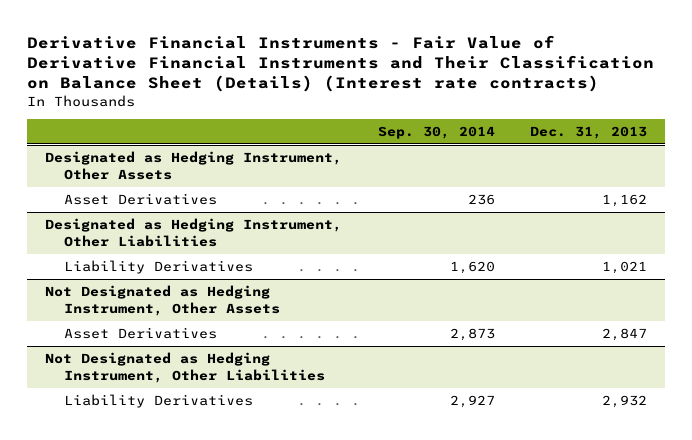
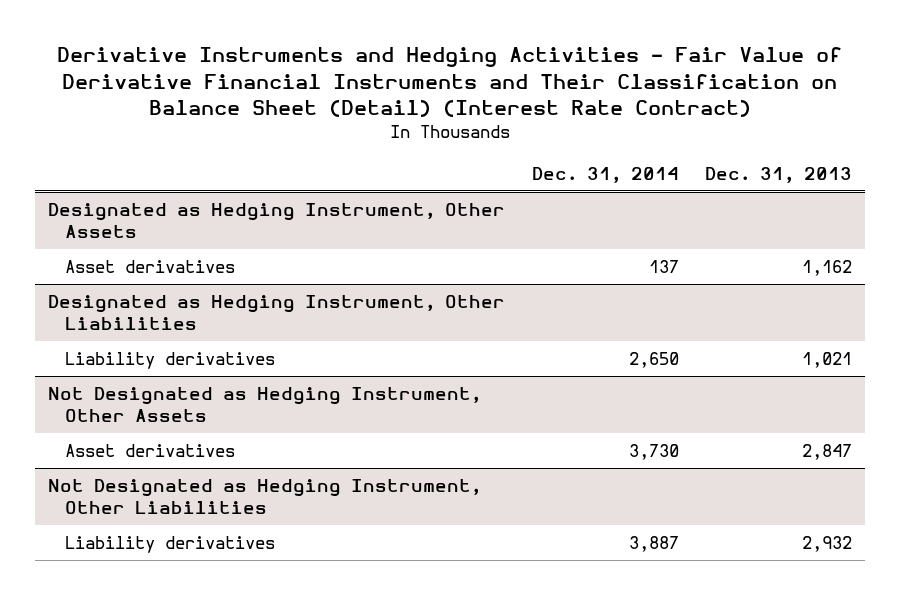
[27,34,655,92] Derivative Financial Instruments - Fair Value of Derivative Financial Instruments and Their Classification on Balance Sheet (Details) (Interest rate contracts) -> [57,46,843,118] Derivative Instruments and Hedging Activities - Fair Value of Derivative Financial Instruments and Their Classification on Balance Sheet (Detail) (Interest Rate Contract)
[377,125,495,139] Sep. 30, 2014 -> none
none -> [531,166,679,183] Dec. 31, 2014
[64,193,218,206] Asset Derivatives -> [65,260,236,274] Asset derivatives
[64,260,254,275] Liability Derivatives -> [65,352,276,370] Liability derivatives
[64,327,218,340] Asset Derivatives -> [65,444,236,458] Asset derivatives
[64,394,254,409] Liability Derivatives -> [65,536,276,554] Liability derivatives

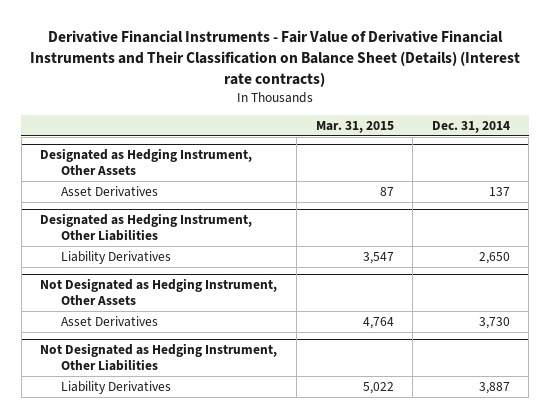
[57,46,843,118] Derivative Instruments and Hedging Activities - Fair Value of Derivative Financial Instruments and Their Classification on Balance Sheet (Detail) (Interest Rate Contract) -> [30,30,521,87] Derivative Financial Instruments - Fair Value of Derivative Financial Instruments and Their Classification on Balance Sheet (Details) (Interest rate contracts)
[705,166,853,183] Dec. 31, 2013 -> none
none -> [315,120,394,133] Mar. 31, 2015
[65,260,236,274] Asset derivatives -> [60,185,158,197] Asset Derivatives
[65,352,276,370] Liability derivatives -> [60,250,171,264] Liability Derivatives
[65,444,236,458] Asset derivatives -> [60,315,158,327] Asset Derivatives
[65,536,276,554] Liability derivatives -> [60,380,171,394] Liability Derivatives

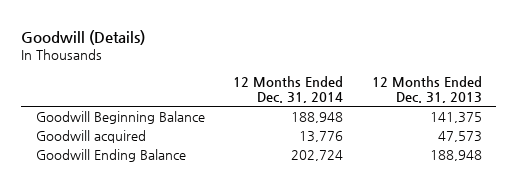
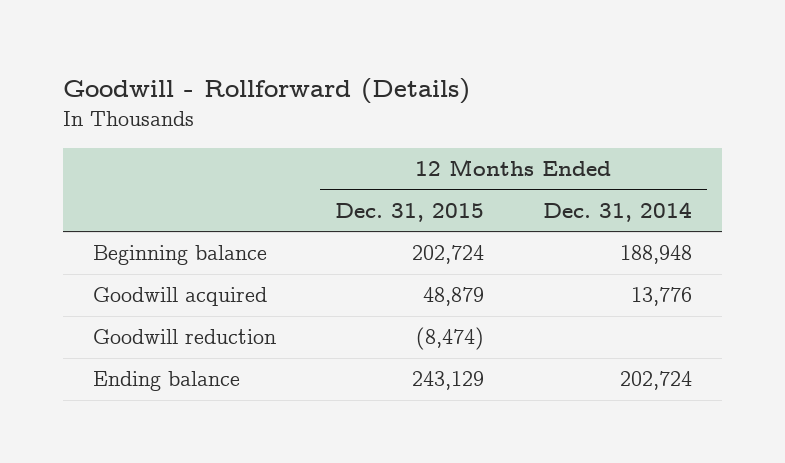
[21,29,146,45] Goodwill (Details) -> [63,77,471,104] Goodwill - Rollforward (Details)
[371,76,482,104] 12 Months Ended Dec. 31, 2013 -> none
none -> [334,202,484,222] Dec. 31, 2015
[35,111,205,125] Goodwill Beginning Balance -> [92,245,267,266] Beginning balance
none -> [92,329,276,345] Goodwill reduction
[35,149,186,163] Goodwill Ending Balance -> [92,371,240,392] Ending balance

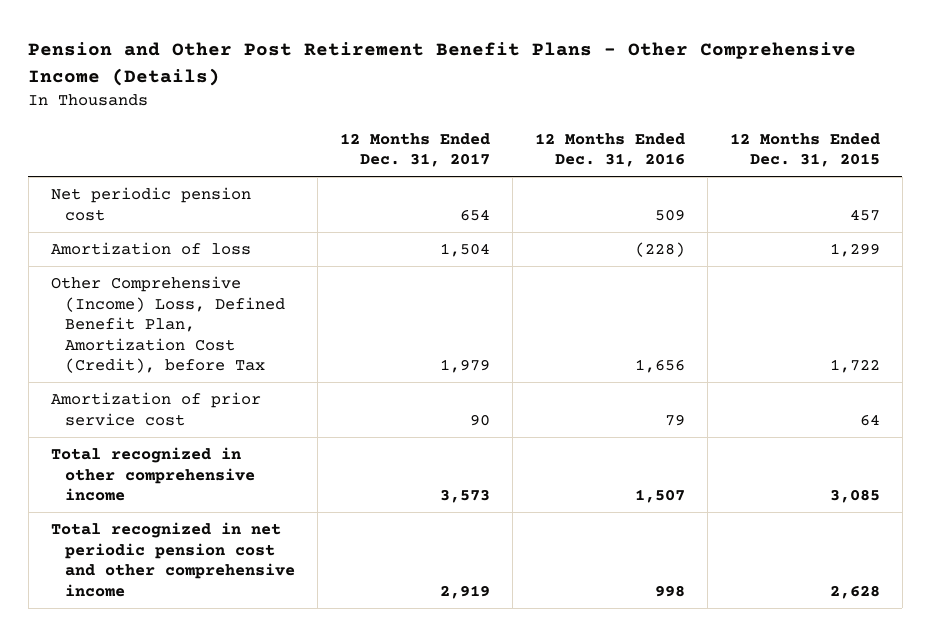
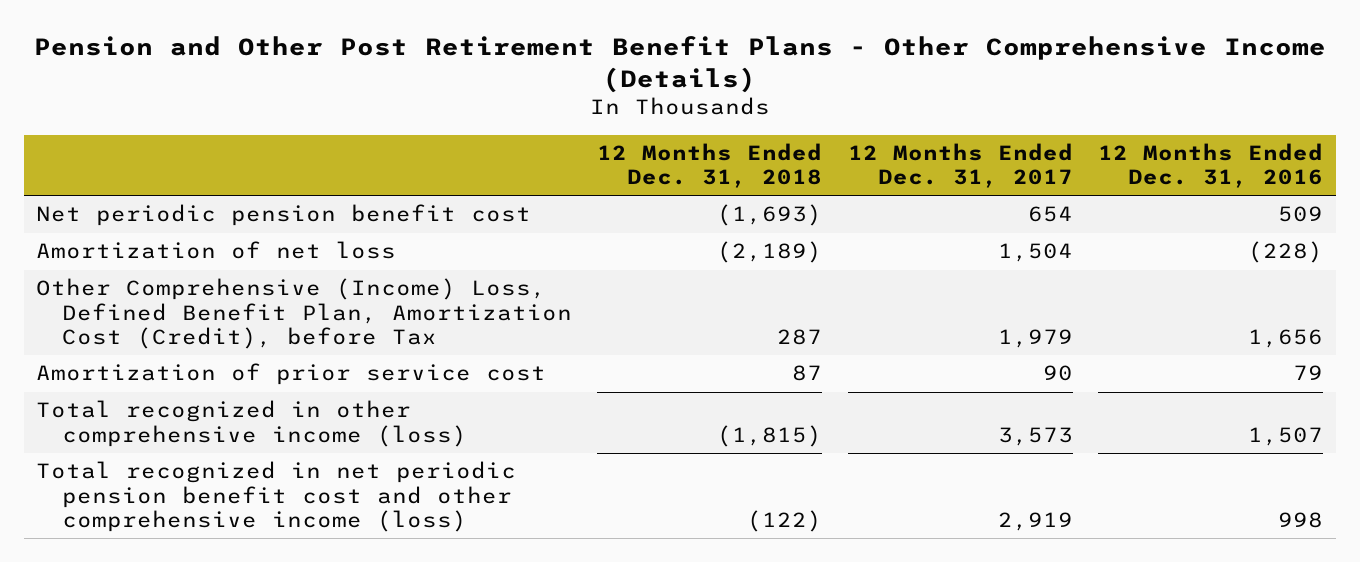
[729,132,880,168] 12 Months Ended Dec. 31, 2015 -> none
none -> [597,142,823,189] 12 Months Ended Dec. 31, 2018
[50,187,251,221] Net periodic pension cost -> [36,204,532,227] Net periodic pension benefit cost
[50,242,251,256] Amortization of loss -> [36,241,397,260] Amortization of net loss
[50,447,256,502] Total recognized in other comprehensive income -> [36,400,467,447] Total recognized in other comprehensive income (loss)
[50,522,296,597] Total recognized in net periodic pension cost and other comprehensive income -> [36,461,517,532] Total recognized in net periodic pension benefit cost and other comprehensive income (loss)

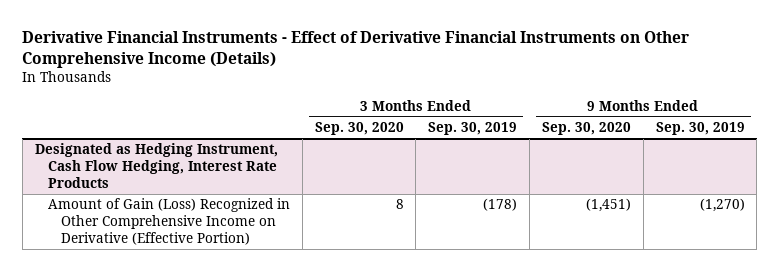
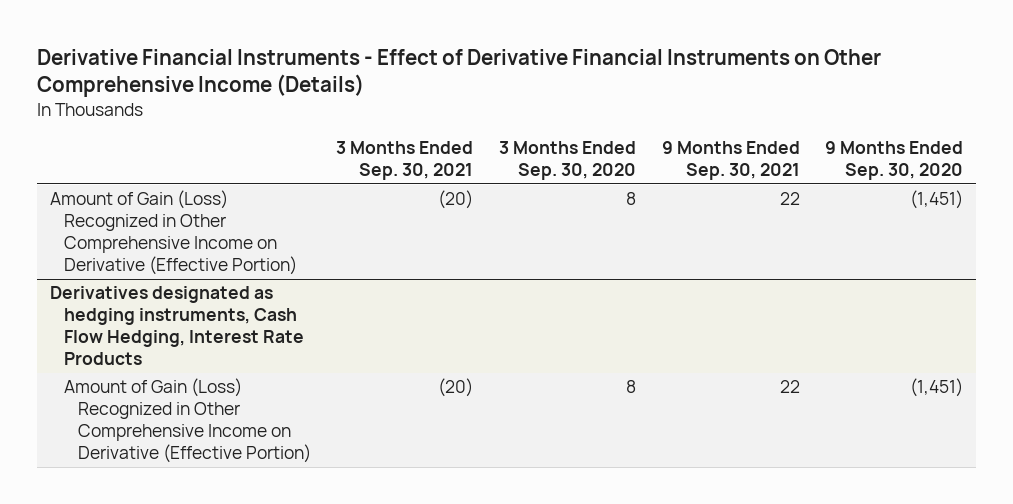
[428,122,518,136] Sep. 30, 2019 -> none
[655,122,745,136] Sep. 30, 2019 -> none
none -> [336,141,474,181] 3 Months Ended Sep. 30, 2021
none -> [661,141,800,181] 9 Months Ended Sep. 30, 2021
[34,143,278,188] Designated as Hedging Instrument, Cash Flow Hedging, Interest Rate Products -> none
none -> [49,286,304,366] Derivatives designated as hedging instruments, Cash Flow Hedging, Interest Rate Products
none -> [63,378,311,464] Amount of Gain (Loss) Recognized in Other Comprehensive Income on Derivative (Effective Portion)

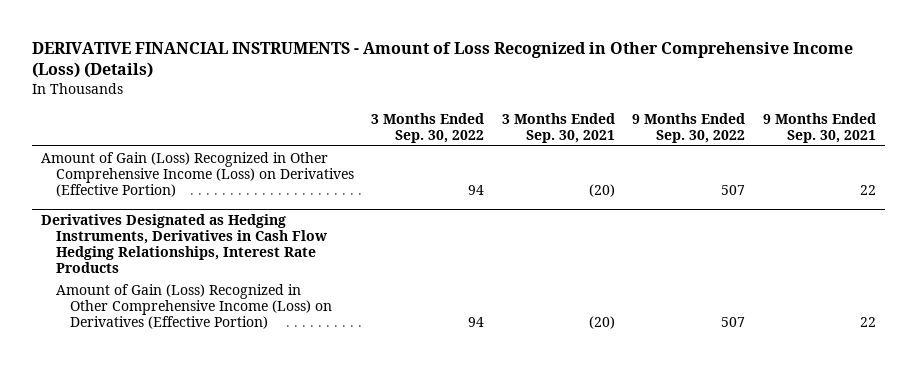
[37,48,882,98] Derivative Financial Instruments - Effect of Derivative Financial Instruments on Other Comprehensive Income (Details) -> [32,41,854,79] DERIVATIVE FINANCIAL INSTRUMENTS - Amount of Loss Recognized in Other Comprehensive Income (Loss) (Details)
[499,141,637,181] 3 Months Ended Sep. 30, 2020 -> none
[825,141,964,181] 9 Months Ended Sep. 30, 2020 -> none
none -> [371,112,485,143] 3 Months Ended Sep. 30, 2022
none -> [632,112,746,143] 9 Months Ended Sep. 30, 2022
[49,190,297,276] Amount of Gain (Loss) Recognized in Other Comprehensive Income on Derivative (Effective Portion) -> [40,151,354,197] Amount of Gain (Loss) Recognized in Other Comprehensive Income (Loss) on Derivatives (Effective Portion)
[49,286,304,366] Derivatives designated as hedging instruments, Cash Flow Hedging, Interest Rate Products -> [40,213,327,274] Derivatives Designated as Hedging Instruments, Derivatives in Cash Flow Hedging Relationships, Interest Rate Products
[63,378,311,464] Amount of Gain (Loss) Recognized in Other Comprehensive Income on Derivative (Effective Portion) -> [55,283,333,329] Amount of Gain (Loss) Recognized in Other Comprehensive Income (Loss) on Derivatives (Effective Portion)

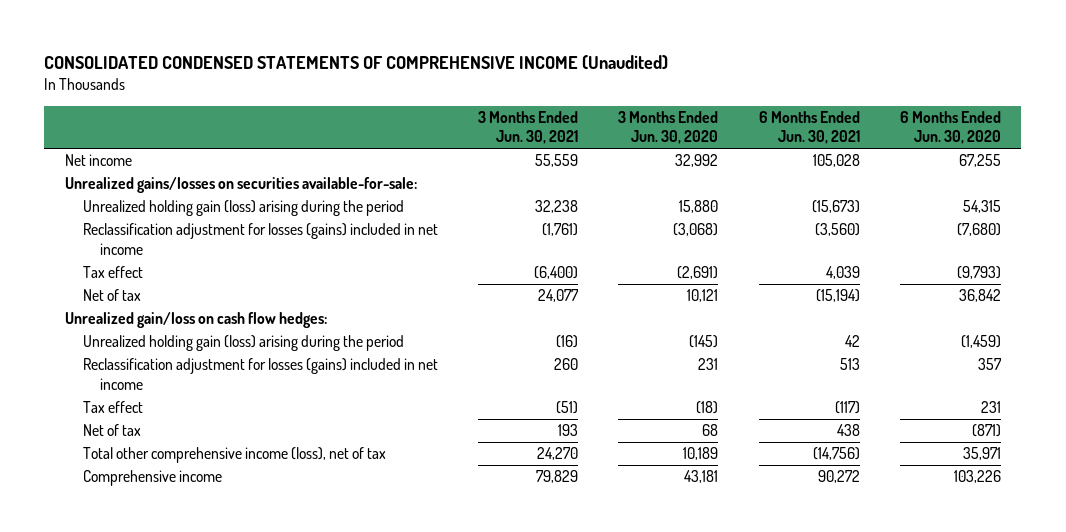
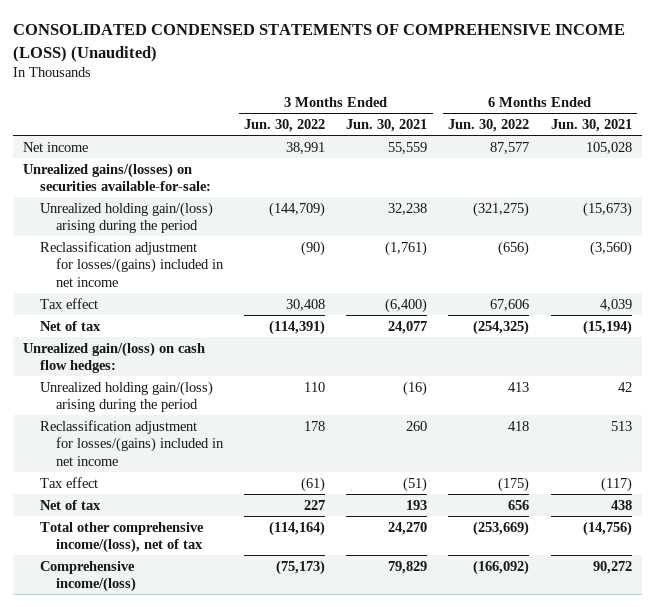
[44,54,669,70] CONSOLIDATED CONDENSED STATEMENTS OF COMPREHENSIVE INCOME (Unaudited) -> [12,24,625,62] CONSOLIDATED CONDENSED STATEMENTS OF COMPREHENSIVE INCOME (LOSS) (Unaudited)
[618,111,719,145] 3 Months Ended Jun. 30, 2020 -> none
[900,111,1002,145] 6 Months Ended Jun. 30, 2020 -> none
none -> [244,118,326,132] Jun. 30, 2022
none -> [448,118,530,132] Jun. 30, 2022
[64,177,417,194] Unrealized gains/losses on securities available-for-sale: -> [23,162,211,192] Unrealized gains/(losses) on securities available-for-sale:
[82,200,404,217] Unrealized holding gain (loss) arising during the period -> [39,201,213,234] Unrealized holding gain/(loss) arising during the period
[82,223,438,255] Reclassification adjustment for losses (gains) included in net income -> [39,240,224,287] Reclassification adjustment for losses/(gains) included in net income
[64,312,327,329] Unrealized gain/loss on cash flow hedges: -> [23,341,206,374] Unrealized gain/(loss) on cash flow hedges:
[82,335,404,352] Unrealized holding gain (loss) arising during the period -> [39,380,213,413] Unrealized holding gain/(loss) arising during the period
[82,358,438,390] Reclassification adjustment for losses (gains) included in net income -> [39,419,224,466] Reclassification adjustment for losses/(gains) included in net income
[82,447,386,464] Total other comprehensive income (loss), net of tax -> [39,521,204,554] Total other comprehensive income/(loss), net of tax
[82,470,222,487] Comprehensive income -> [39,560,136,593] Comprehensive income/(loss)

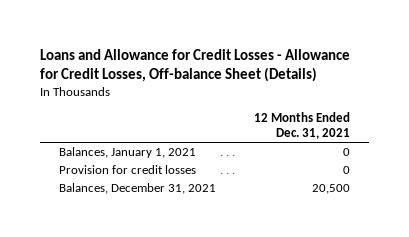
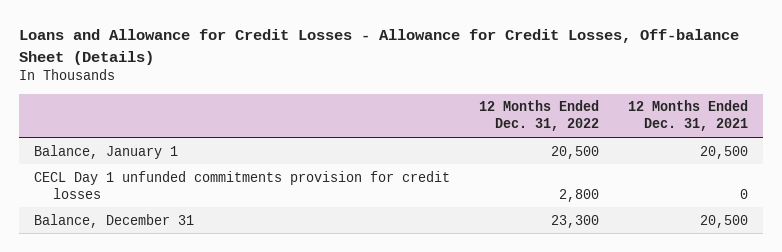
none -> [479,100,600,132] 12 Months Ended Dec. 31, 2022
[59,147,197,159] Balances, January 1, 2021 -> [33,144,178,159] Balance, January 1
[342,148,350,157] 0 -> [700,145,749,159] 20,500
[59,165,197,175] Provision for credit losses -> [33,170,450,199] CECL Day 1 unfunded commitments provision for credit losses
[59,183,217,195] Balances, December 31, 2021 -> [33,213,194,228] Balance, December 31

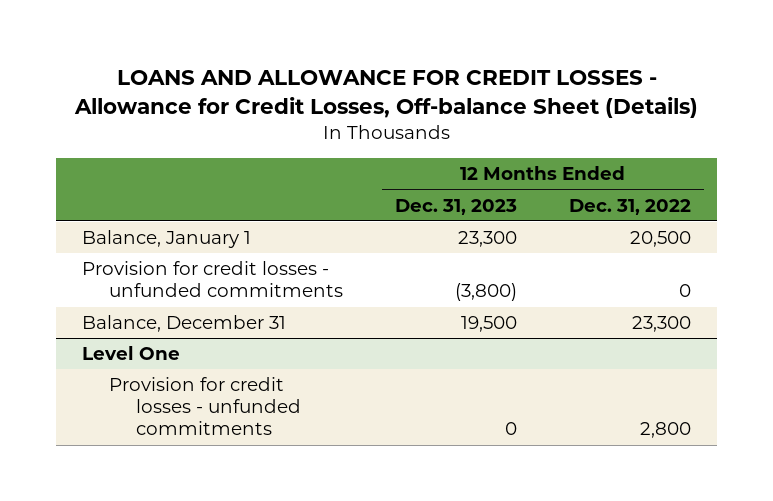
[19,29,740,65] Loans and Allowance for Credit Losses - Allowance for Credit Losses, Off-balance Sheet (Details) -> [73,70,698,119] LOANS AND ALLOWANCE FOR CREDIT LOSSES - Allowance for Credit Losses, Off-balance Sheet (Details)
[628,100,749,132] 12 Months Ended Dec. 31, 2021 -> none
none -> [395,198,518,215] Dec. 31, 2023
[33,170,450,199] CECL Day 1 unfunded commitments provision for credit losses -> [82,261,344,298] Provision for credit losses - unfunded commitments
[559,188,600,202] 2,800 -> [679,284,692,298] 0
none -> [82,346,181,361] Level One
none -> [109,377,301,436] Provision for credit losses - unfunded commitments

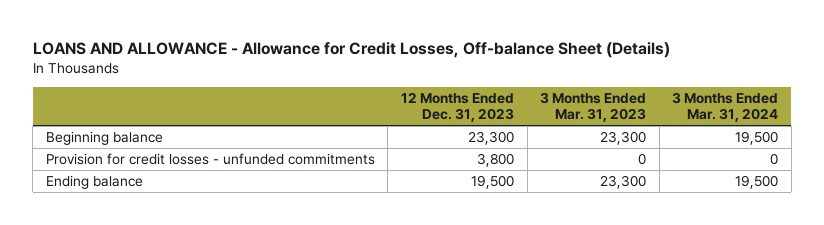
[73,70,698,119] LOANS AND ALLOWANCE FOR CREDIT LOSSES - Allowance for Credit Losses, Off-balance Sheet (Details) -> [32,42,670,59] LOANS AND ALLOWANCE - Allowance for Credit Losses, Off-balance Sheet (Details)
[569,198,692,215] Dec. 31, 2022 -> none
none -> [540,91,647,123] 3 Months Ended Mar. 31, 2023
none -> [672,91,779,123] 3 Months Ended Mar. 31, 2024
[82,346,181,361] Level One -> none
[109,377,301,436] Provision for credit losses - unfunded commitments -> none
[82,230,252,249] Balance, January 1 -> [45,130,163,145] Beginning balance
[455,283,518,302] (3,800) -> [477,152,515,167] 3,800
[82,315,287,333] Balance, December 31 -> [45,174,143,189] Ending balance

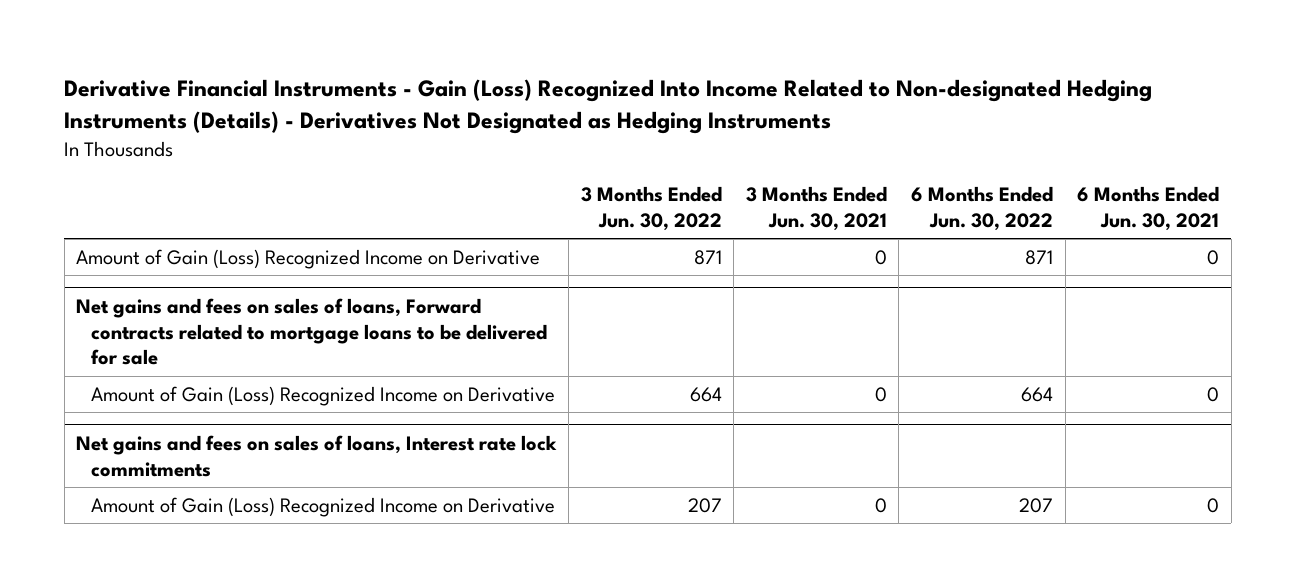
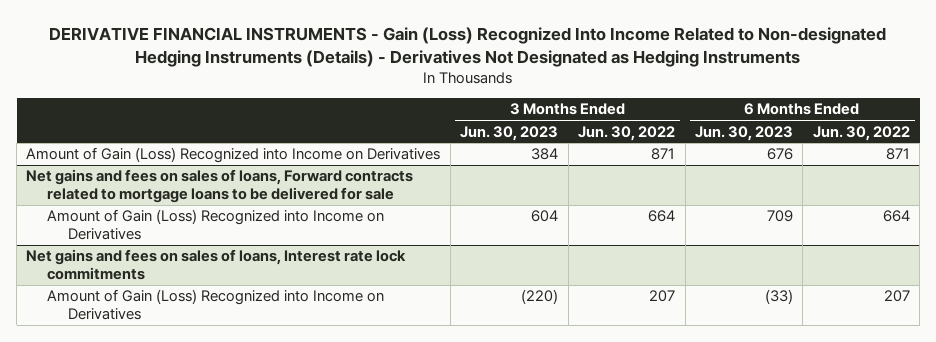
[64,79,1153,134] Derivative Financial Instruments - Gain (Loss) Recognized Into Income Related to Non-designated Hedging Instruments (Details) - Derivatives Not Designated as Hedging Instruments -> [49,26,887,67] DERIVATIVE FINANCIAL INSTRUMENTS - Gain (Loss) Recognized Into Income Related to Non-designated Hedging Instruments (Details) - Derivatives Not Designated as Hedging Instruments
[745,186,887,231] 3 Months Ended Jun. 30, 2021 -> none
[1077,186,1220,231] 6 Months Ended Jun. 30, 2021 -> none
none -> [460,125,559,141] Jun. 30, 2023
none -> [695,125,794,141] Jun. 30, 2023
[76,248,541,269] Amount of Gain (Loss) Recognized Income on Derivative -> [26,147,441,164] Amount of Gain (Loss) Recognized into Income on Derivatives
[91,385,556,406] Amount of Gain (Loss) Recognized Income on Derivative -> [47,209,385,240] Amount of Gain (Loss) Recognized into Income on Derivatives
[91,496,556,517] Amount of Gain (Loss) Recognized Income on Derivative -> [47,289,385,320] Amount of Gain (Loss) Recognized into Income on Derivatives

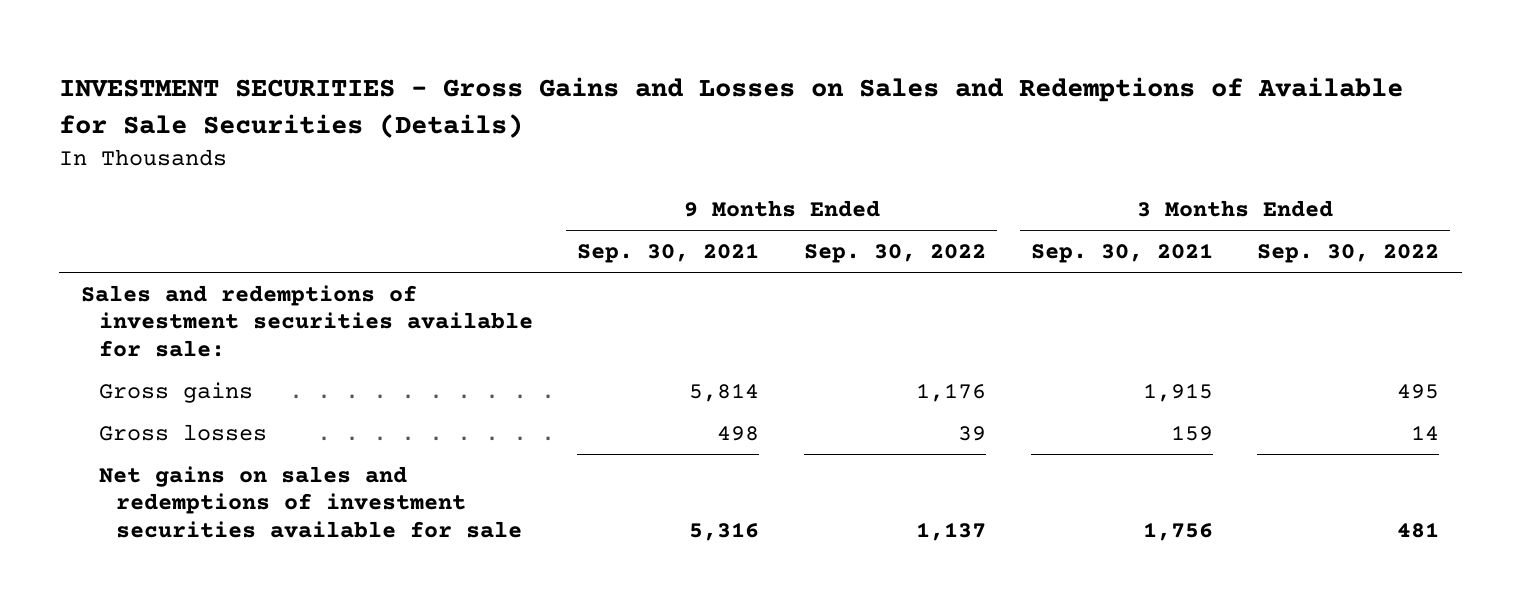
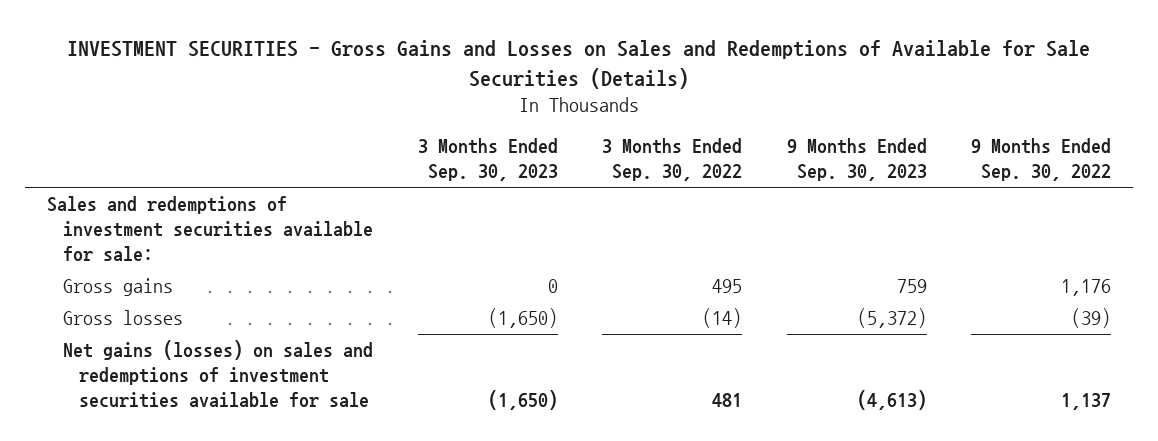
[577,243,760,264] Sep. 30, 2021 -> none
[1030,243,1213,264] Sep. 30, 2021 -> none
none -> [417,138,558,182] 3 Months Ended Sep. 30, 2023
none -> [786,138,927,182] 9 Months Ended Sep. 30, 2023
[958,425,987,441] 39 -> [1070,308,1111,329] (39)
[1411,424,1440,440] 14 -> [702,308,743,329] (14)
[98,465,523,539] Net gains on sales and redemptions of investment securities available for sale -> [63,340,374,409] Net gains (losses) on sales and redemptions of investment securities available for sale

